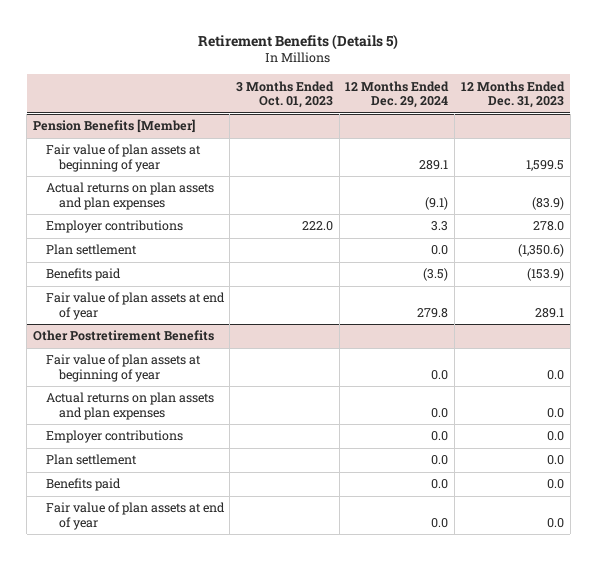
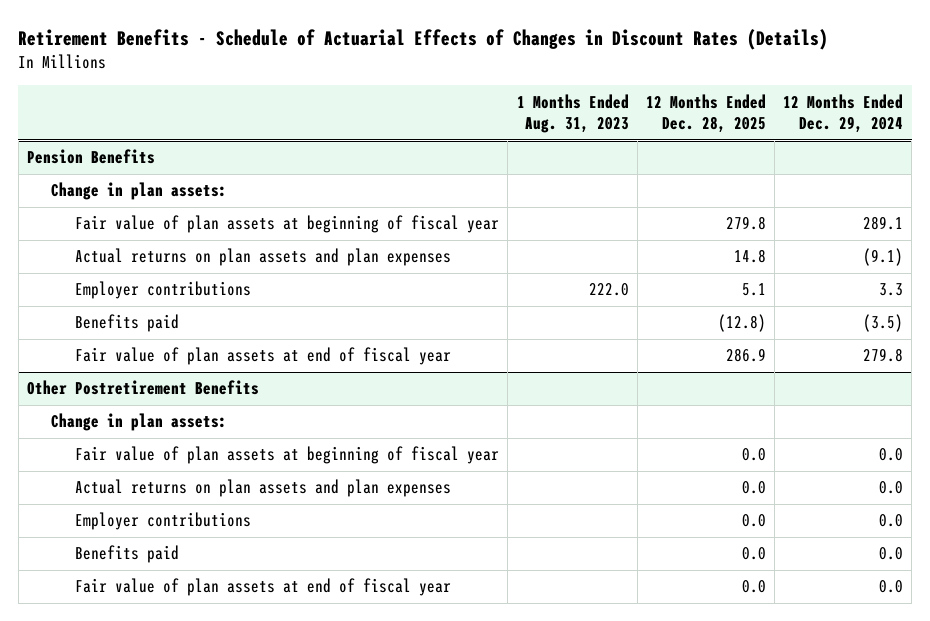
[198,33,399,50] Retirement Benefits (Details 5) -> [18,28,829,50] Retirement Benefits - Schedule of Actuarial Effects of Changes in Discount Rates (Details)
[236,80,335,109] 3 Months Ended Oct. 01, 2023 -> none
[460,80,565,109] 12 Months Ended Dec. 31, 2023 -> none
none -> [516,93,629,134] 1 Months Ended Aug. 31, 2023
none -> [645,93,766,134] 12 Months Ended Dec. 28, 2025
[32,119,195,134] Pension Benefits [Member] -> [26,149,155,165] Pension Benefits
none -> [51,182,228,201] Change in plan assets:
[45,144,201,172] Fair value of plan assets at beginning of year -> [75,215,500,234] Fair value of plan assets at beginning of fiscal year
[45,244,137,256] Plan settlement -> none
[45,292,225,320] Fair value of plan assets at end of year -> [75,347,452,366] Fair value of plan assets at end of fiscal year
none -> [51,413,228,432] Change in plan assets:
[45,354,201,382] Fair value of plan assets at beginning of year -> [75,446,500,465] Fair value of plan assets at beginning of fiscal year
[45,454,137,466] Plan settlement -> none
[45,502,225,530] Fair value of plan assets at end of year -> [75,578,452,597] Fair value of plan assets at end of fiscal year

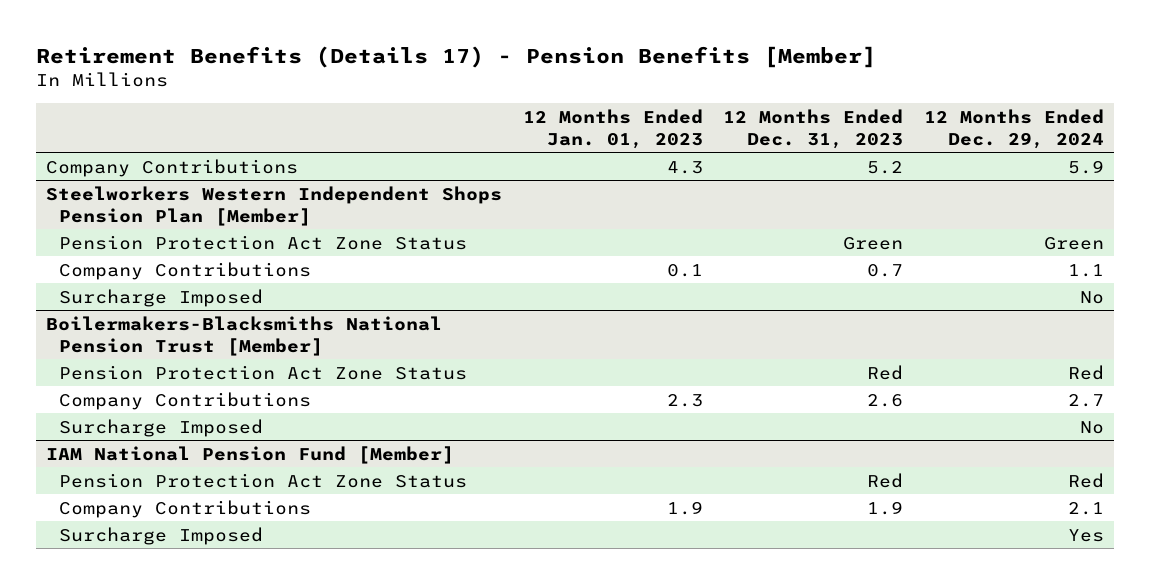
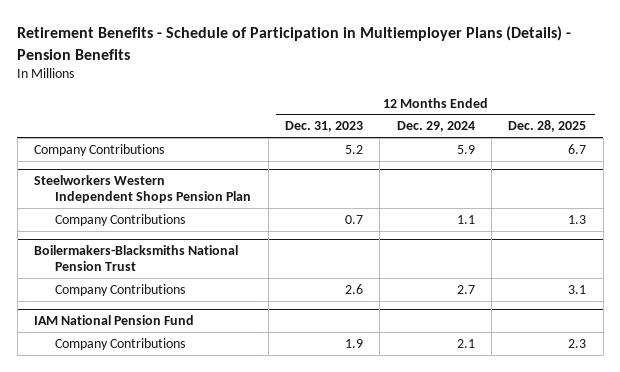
[36,45,877,68] Retirement Benefits (Details 17) - Pension Benefits [Member] -> [17,26,572,60] Retirement Benefits - Schedule of Participation in Multiemployer Plans (Details) - Pension Benefits
[522,108,703,149] 12 Months Ended Jan. 01, 2023 -> none
none -> [508,120,587,133] Dec. 28, 2025
[59,234,468,250] Pension Protection Act Zone Status -> none
[46,185,503,226] Steelworkers Western Independent Shops Pension Plan [Member] -> [33,175,252,204] Steelworkers Western Independent Shops Pension Plan
[59,288,264,307] Surcharge Imposed -> none
[59,364,468,380] Pension Protection Act Zone Status -> none
[46,315,443,356] Boilermakers-Blacksmiths National Pension Trust [Member] -> [33,245,238,272] Boilermakers-Blacksmiths National Pension Trust
[59,418,264,437] Surcharge Imposed -> none
[59,472,468,488] Pension Protection Act Zone Status -> none
[46,445,455,464] IAM National Pension Fund [Member] -> [33,315,194,326] IAM National Pension Fund
[59,526,264,545] Surcharge Imposed -> none

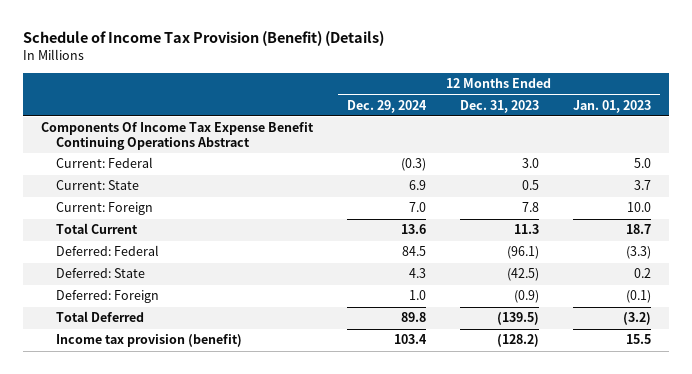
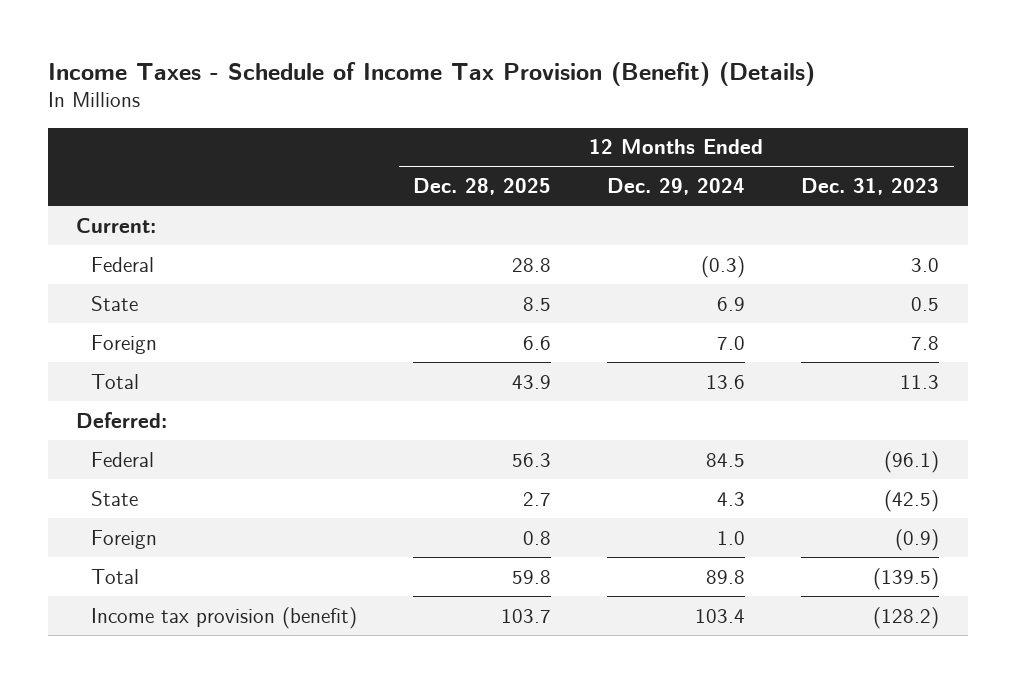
[23,30,385,46] Schedule of Income Tax Provision (Benefit) (Details) -> [48,61,816,86] Income Taxes - Schedule of Income Tax Provision (Benefit) (Details)
[573,99,652,113] Jan. 01, 2023 -> none
none -> [412,177,551,195] Dec. 28, 2025
[40,122,314,151] Components Of Income Tax Expense Benefit Continuing Operations Abstract -> none
none -> [76,217,157,233] Current:
[55,157,153,169] Current: Federal -> [90,256,154,272] Federal
[55,180,139,191] Current: State -> [90,295,138,311] State
[55,202,153,216] Current: Foreign -> [90,334,157,354] Foreign
[55,223,138,235] Total Current -> [90,373,139,389] Total
none -> [76,411,168,428] Deferred:
[55,245,159,257] Deferred: Federal -> [90,451,154,467] Federal
[55,268,145,279] Deferred: State -> [90,490,138,506] State
[55,290,159,304] Deferred: Foreign -> [90,529,157,549] Foreign
[55,311,144,323] Total Deferred -> [90,568,139,584] Total

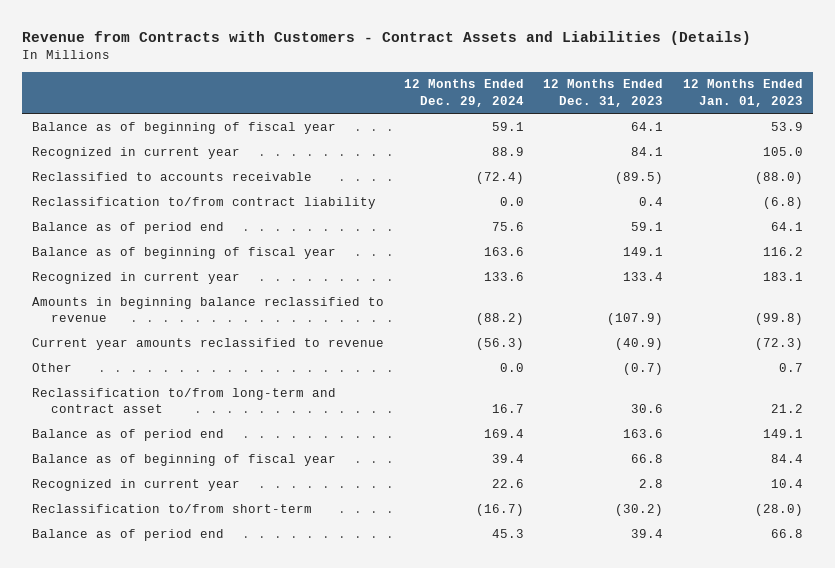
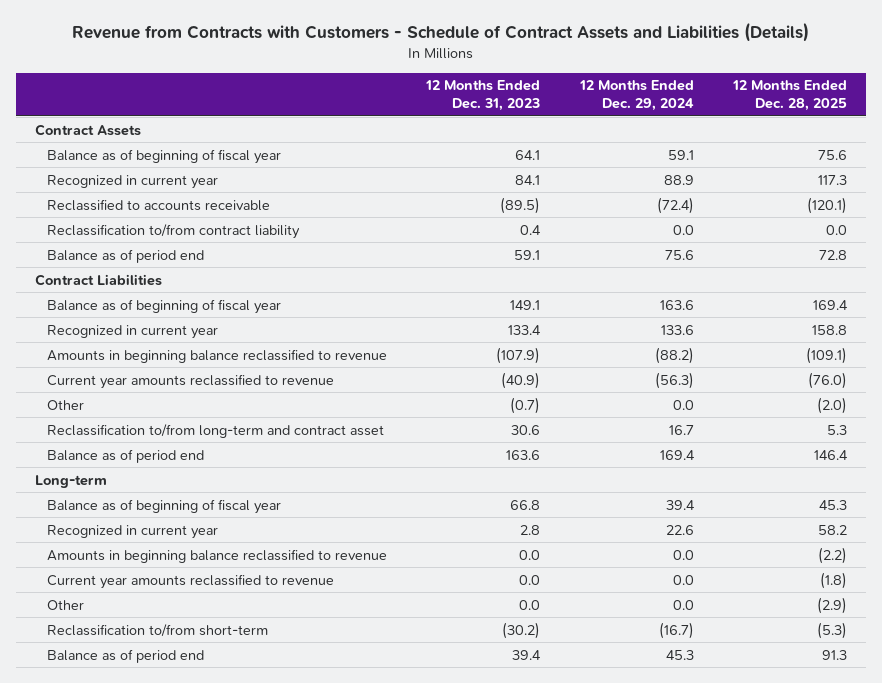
[22,30,752,45] Revenue from Contracts with Customers - Contract Assets and Liabilities (Details) -> [71,22,809,43] Revenue from Contracts with Customers - Schedule of Contract Assets and Liabilities (Details)
[683,79,804,107] 12 Months Ended Jan. 01, 2023 -> none
none -> [731,80,847,111] 12 Months Ended Dec. 28, 2025
none -> [35,123,142,136] Contract Assets
none -> [35,273,163,286] Contract Liabilities
none -> [35,474,108,488] Long-term
none -> [47,548,388,563] Amounts in beginning balance reclassified to revenue
none -> [47,573,335,589] Current year amounts reclassified to revenue
none -> [47,599,85,610] Other

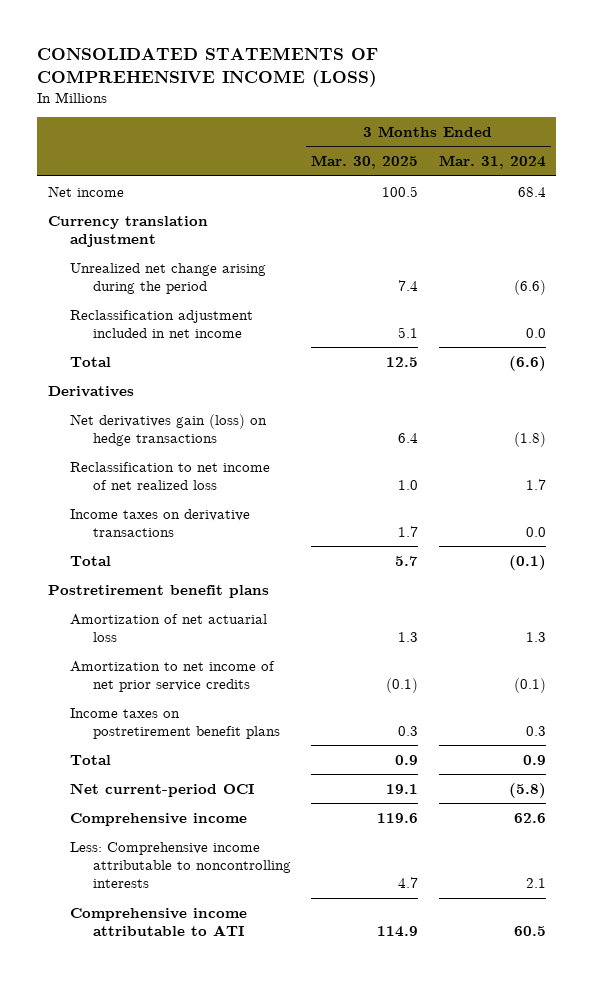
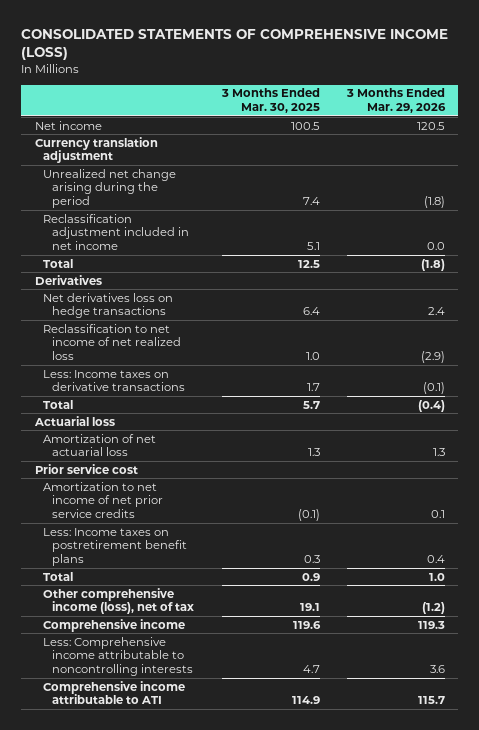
[438,155,546,170] Mar. 31, 2024 -> none
none -> [345,88,446,114] 3 Months Ended Mar. 29, 2026
[70,413,268,446] Net derivatives gain (loss) on hedge transactions -> [43,292,174,319] Net derivatives loss on hedge transactions
[70,508,251,537] Income taxes on derivative transactions -> [43,369,186,392] Less: Income taxes on derivative transactions
[47,584,269,598] Postretirement benefit plans -> none
none -> [33,415,115,426] Actuarial loss
none -> [34,463,138,474] Prior service cost
[70,707,280,739] Income taxes on postretirement benefit plans -> [43,527,188,567] Less: Income taxes on postretirement benefit plans
[70,782,256,797] Net current-period OCI -> [43,587,195,615] Other comprehensive income (loss), net of tax

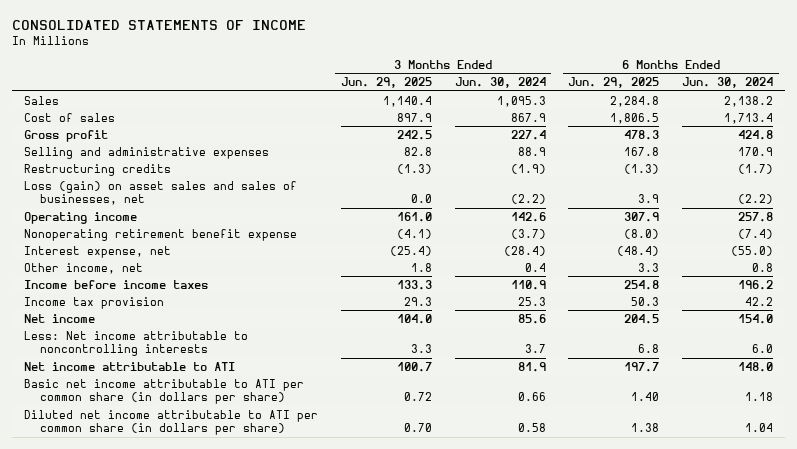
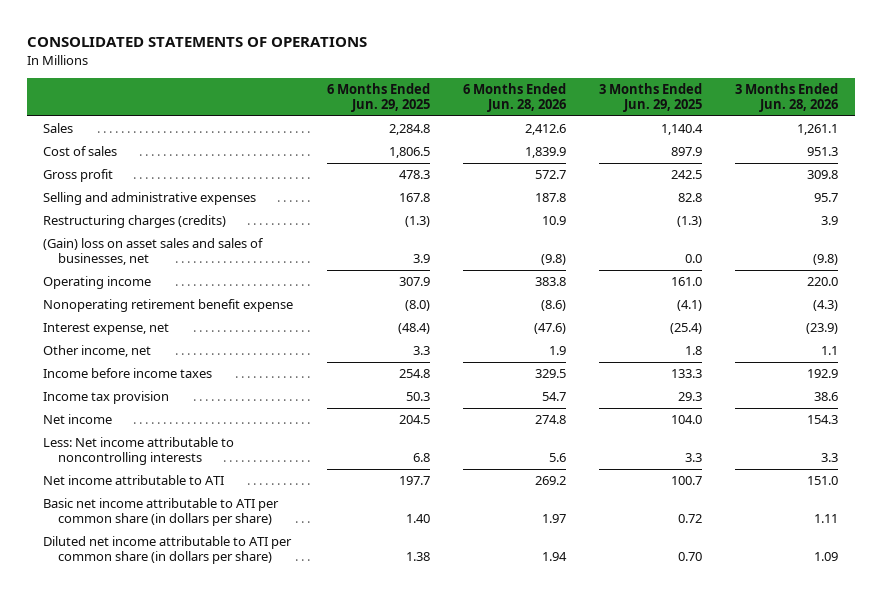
[12,19,307,30] CONSOLIDATED STATEMENTS OF INCOME -> [26,36,367,47] CONSOLIDATED STATEMENTS OF OPERATIONS
[454,77,546,89] Jun. 30, 2024 -> none
[682,77,774,89] Jun. 30, 2024 -> none
none -> [462,82,566,113] 6 Months Ended Jun. 28, 2026
none -> [735,82,839,113] 3 Months Ended Jun. 28, 2026
[23,163,171,176] Restructuring credits -> [43,215,227,229] Restructuring charges (credits)
[23,180,297,206] Loss (gain) on asset sales and sales of businesses, net -> [43,238,265,266] (Gain) loss on asset sales and sales of businesses, net

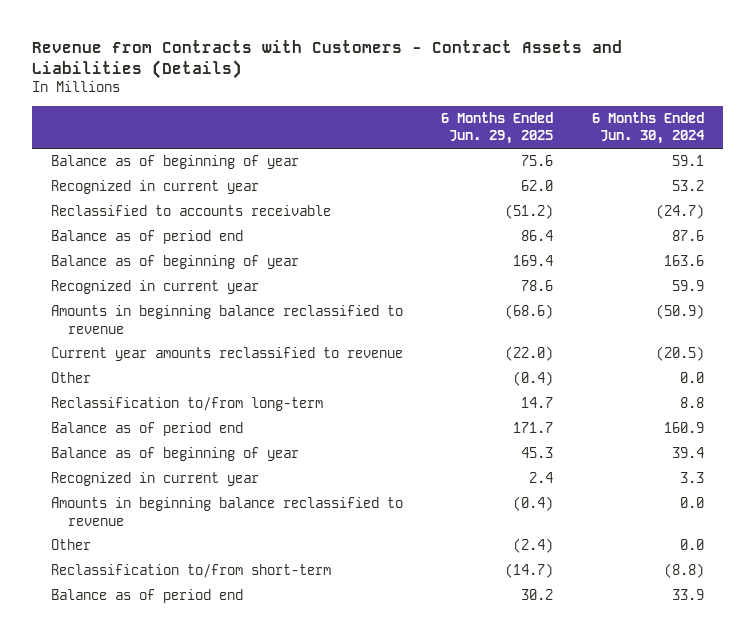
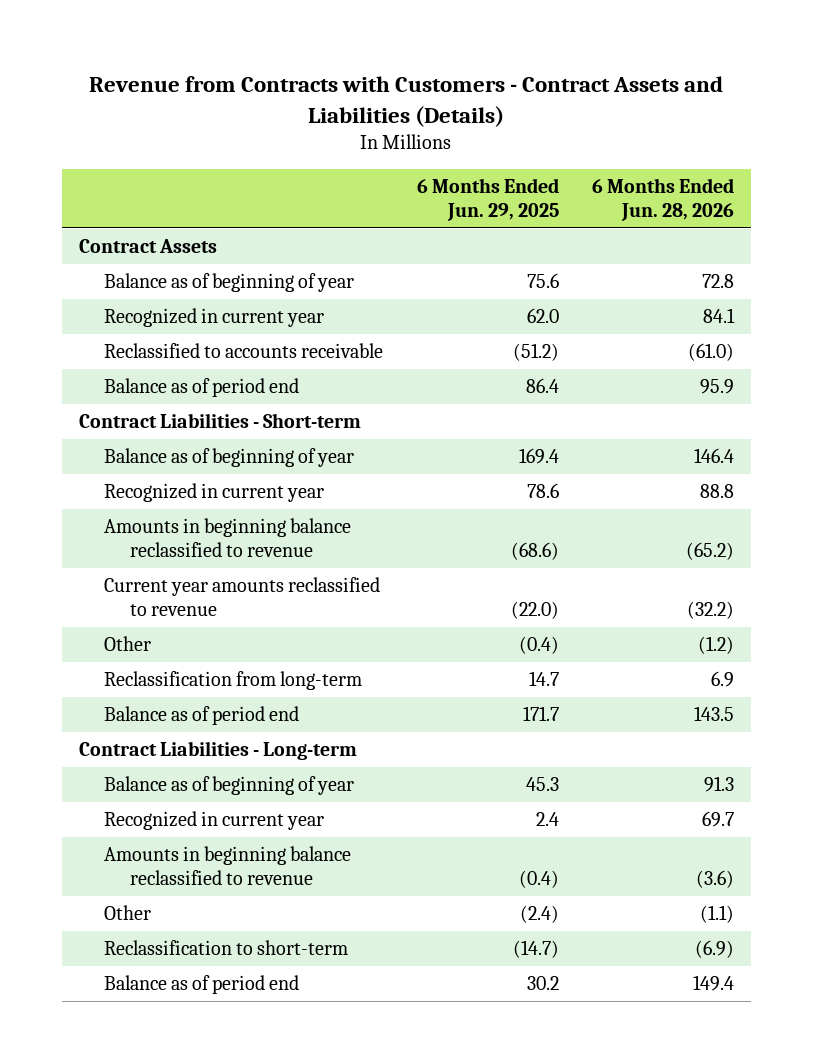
[592,111,706,145] 6 Months Ended Jun. 30, 2024 -> none
none -> [592,177,735,221] 6 Months Ended Jun. 28, 2026
none -> [78,239,217,254] Contract Assets
none -> [78,413,361,429] Contract Liabilities - Short-term
[50,397,323,412] Reclassification to/from long-term -> [104,671,363,691] Reclassification from long-term
none -> [78,741,357,761] Contract Liabilities - Long-term
[50,564,331,579] Reclassification to/from short-term -> [104,940,349,956] Reclassification to short-term

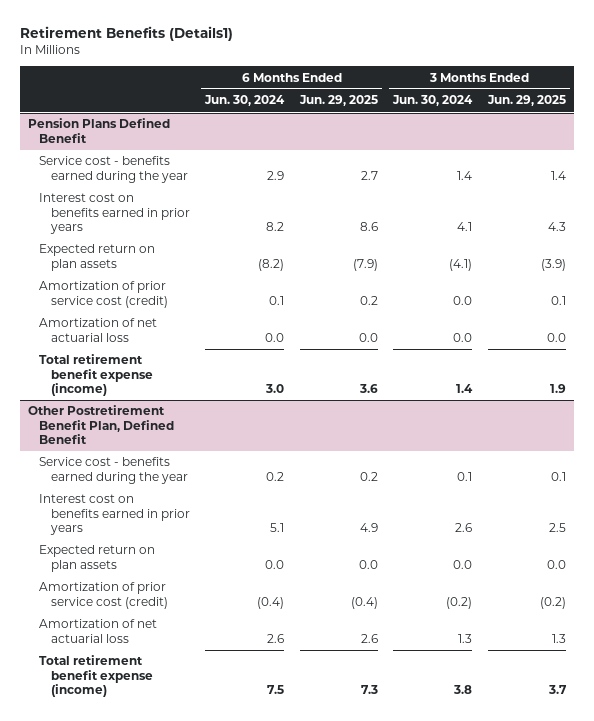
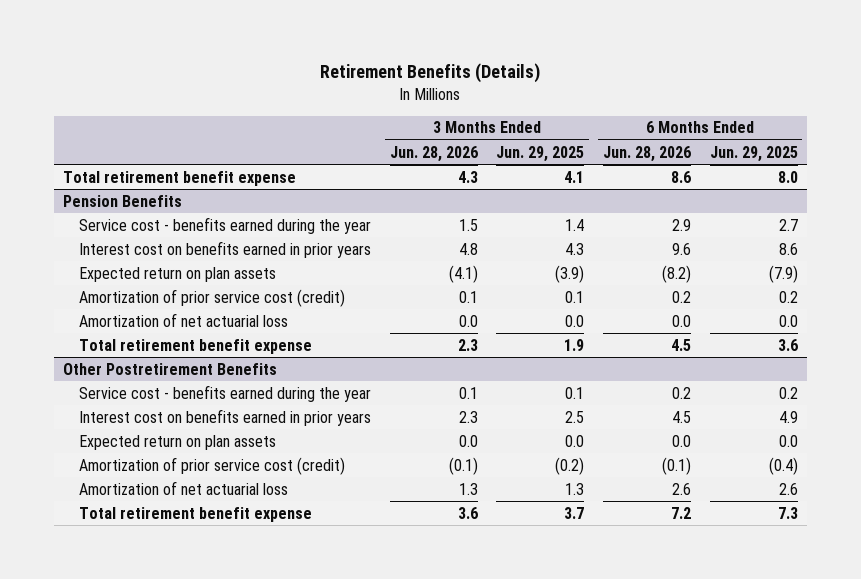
[19,26,233,42] Retirement Benefits (Details1) -> [320,63,541,84] Retirement Benefits (Details)
[204,95,286,107] Jun. 30, 2024 -> none
[392,95,474,107] Jun. 30, 2024 -> none
none -> [389,145,478,162] Jun. 28, 2026
none -> [602,145,691,162] Jun. 28, 2026
none -> [63,170,297,186] Total retirement benefit expense
[27,118,170,143] Pension Plans Defined Benefit -> [63,194,183,207] Pension Benefits
[39,354,153,397] Total retirement benefit expense (income) -> [78,338,312,354] Total retirement benefit expense
[27,405,175,445] Other Postretirement Benefit Plan, Defined Benefit -> [63,362,278,375] Other Postretirement Benefits
[39,655,153,698] Total retirement benefit expense (income) -> [78,506,312,522] Total retirement benefit expense

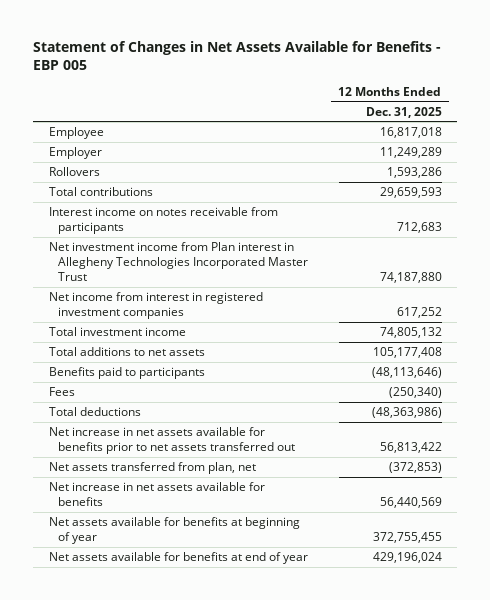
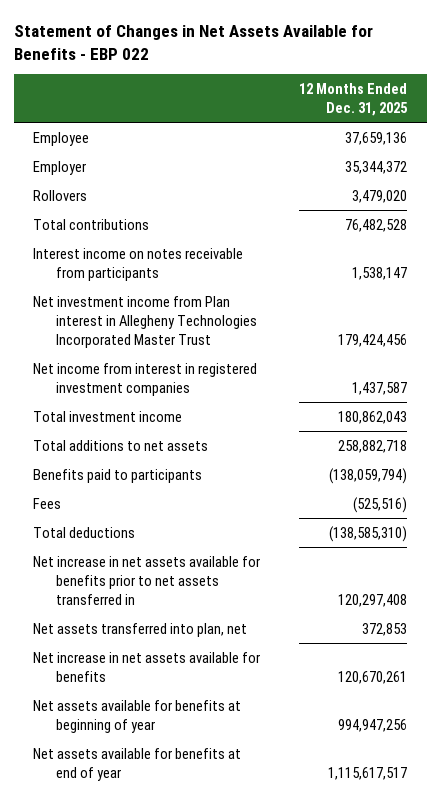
[33,40,442,71] Statement of Changes in Net Assets Available for Benefits - EBP 005 -> [13,24,373,60] Statement of Changes in Net Assets Available for Benefits - EBP 022
[379,127,442,139] 16,817,018 -> [345,131,408,145] 37,659,136
[379,147,442,159] 11,249,289 -> [345,160,408,174] 35,344,372
[386,167,442,179] 1,593,286 -> [352,189,408,203] 3,479,020
[379,187,442,199] 29,659,593 -> [345,218,408,232] 76,482,528
[396,222,442,234] 712,683 -> [352,266,408,280] 1,538,147
[379,272,442,284] 74,187,880 -> [338,333,408,347] 179,424,456
[396,307,442,319] 617,252 -> [352,381,408,395] 1,437,587
[379,327,442,339] 74,805,132 -> [338,410,408,424] 180,862,043
[372,347,442,359] 105,177,408 -> [338,439,408,453] 258,882,718
[371,367,442,379] (48,113,646) -> [329,467,408,484] (138,059,794)
[388,387,442,399] (250,340) -> [353,496,408,513] (525,516)
[371,407,442,419] (48,363,986) -> [329,525,408,542] (138,585,310)
[48,427,295,455] Net increase in net assets available for benefits prior to net assets transferred out -> [33,555,261,605] Net increase in net assets available for benefits prior to net assets transferred in
[379,442,442,454] 56,813,422 -> [338,593,408,607] 120,297,408
[48,462,256,475] Net assets transferred from plan, net -> [33,622,248,637] Net assets transferred into plan, net
[388,462,442,474] (372,853) -> [362,622,408,636] 372,853
[379,497,442,509] 56,440,569 -> [338,670,408,684] 120,670,261
[372,532,442,544] 372,755,455 -> [338,718,408,732] 994,947,256
[372,552,442,564] 429,196,024 -> [328,766,408,780] 1,115,617,517

